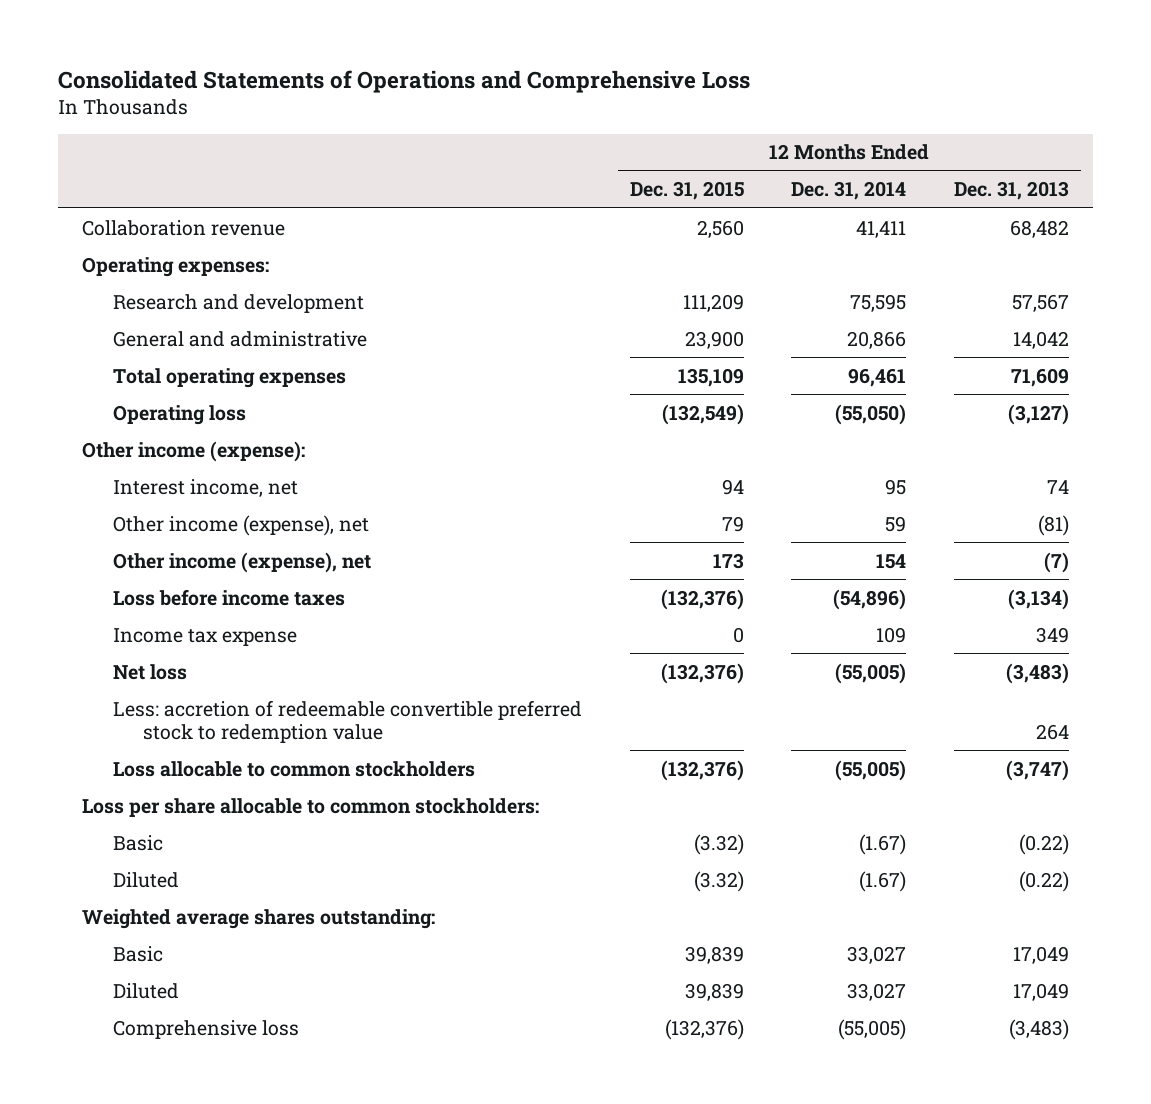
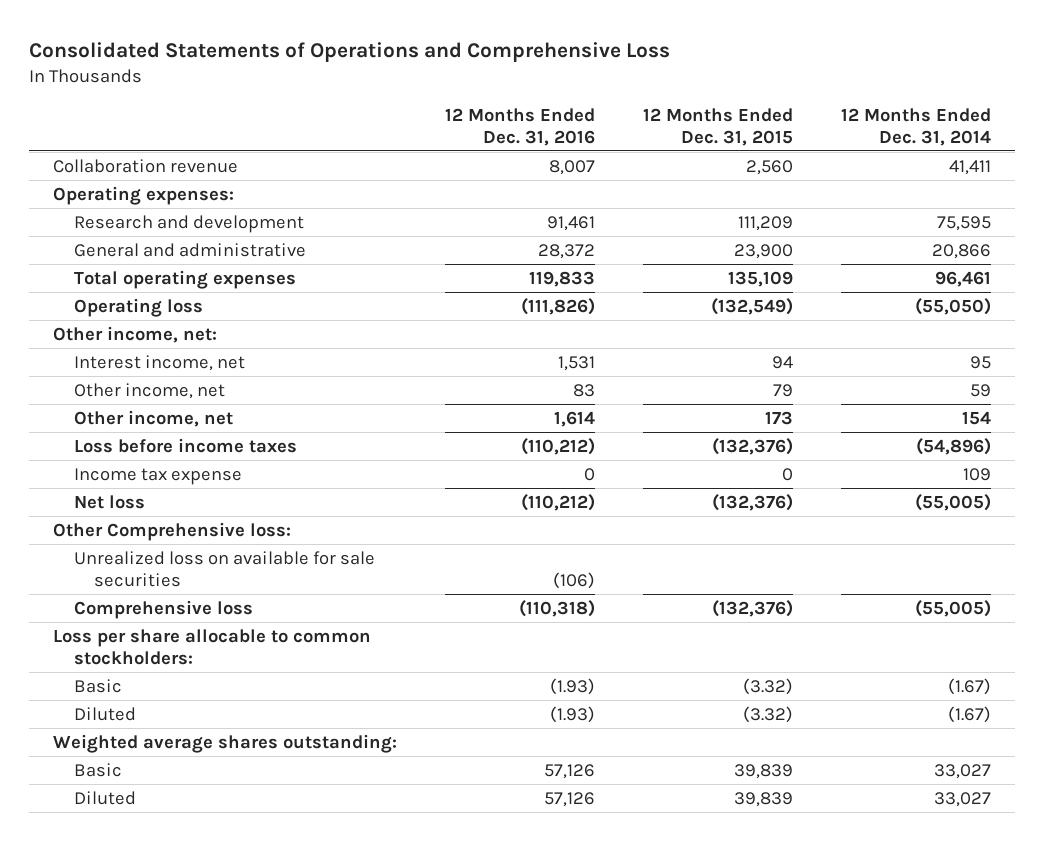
[954,181,1070,201] Dec. 31, 2013 -> none
none -> [444,107,595,146] 12 Months Ended Dec. 31, 2016
[81,440,305,462] Other income (expense): -> [52,325,217,343] Other income, net:
[112,514,369,536] Other income (expense), net -> [73,382,225,399] Other income, net
[112,551,371,573] Other income (expense), net -> [73,409,233,427] Other income, net
[112,699,582,743] Less: accretion of redeemable convertible preferred stock to redemption value -> none
[112,760,475,777] Loss allocable to common stockholders -> none
none -> [52,521,291,541] Other Comprehensive loss:
none -> [73,550,375,587] Unrealized loss on available for sale securities
[112,1019,299,1039] Comprehensive loss -> [73,599,253,619] Comprehensive loss

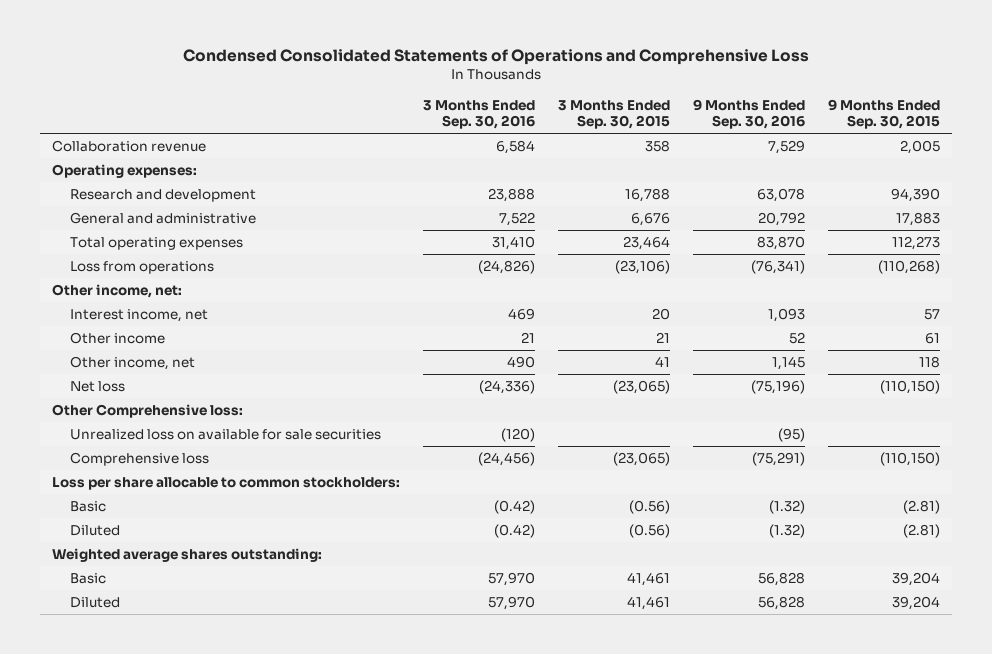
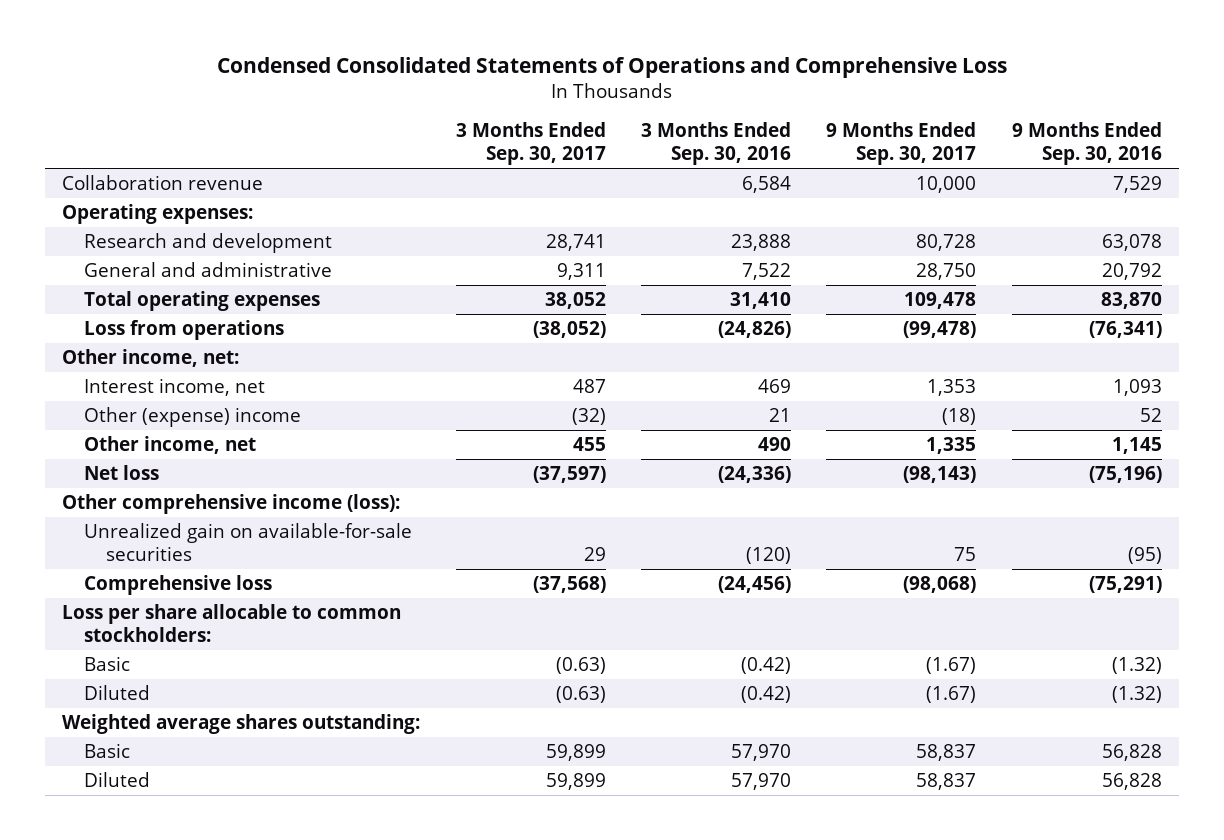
[557,99,670,130] 3 Months Ended Sep. 30, 2015 -> none
[828,98,941,130] 9 Months Ended Sep. 30, 2015 -> none
none -> [455,121,606,165] 3 Months Ended Sep. 30, 2017
none -> [826,121,977,165] 9 Months Ended Sep. 30, 2017
[70,331,166,344] Other income -> [83,407,301,428] Other (expense) income
[51,403,243,418] Other Comprehensive loss: -> [62,494,401,515] Other comprehensive income (loss):
[70,428,382,440] Unrealized loss on available for sale securities -> [83,523,412,562] Unrealized gain on available-for-sale securities

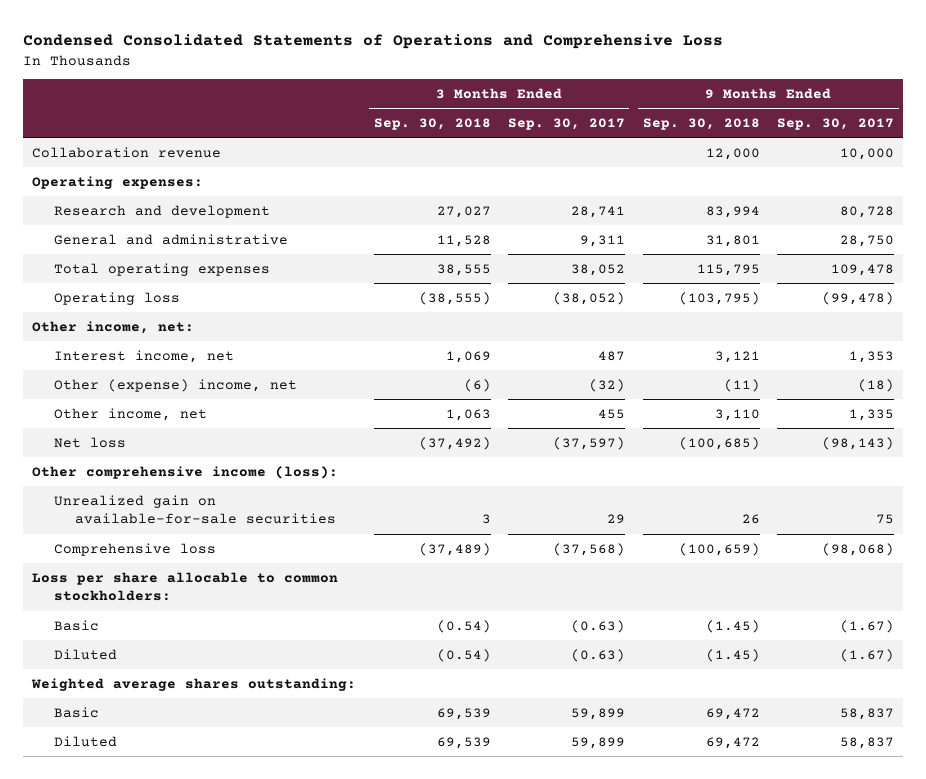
[640,121,791,165] 3 Months Ended Sep. 30, 2016 -> none
[1011,121,1162,165] 9 Months Ended Sep. 30, 2016 -> none
none -> [373,117,491,130] Sep. 30, 2018
none -> [642,117,760,130] Sep. 30, 2018
[83,320,284,341] Loss from operations -> [53,291,180,305] Operating loss
[83,407,301,428] Other (expense) income -> [53,378,297,392] Other (expense) income, net

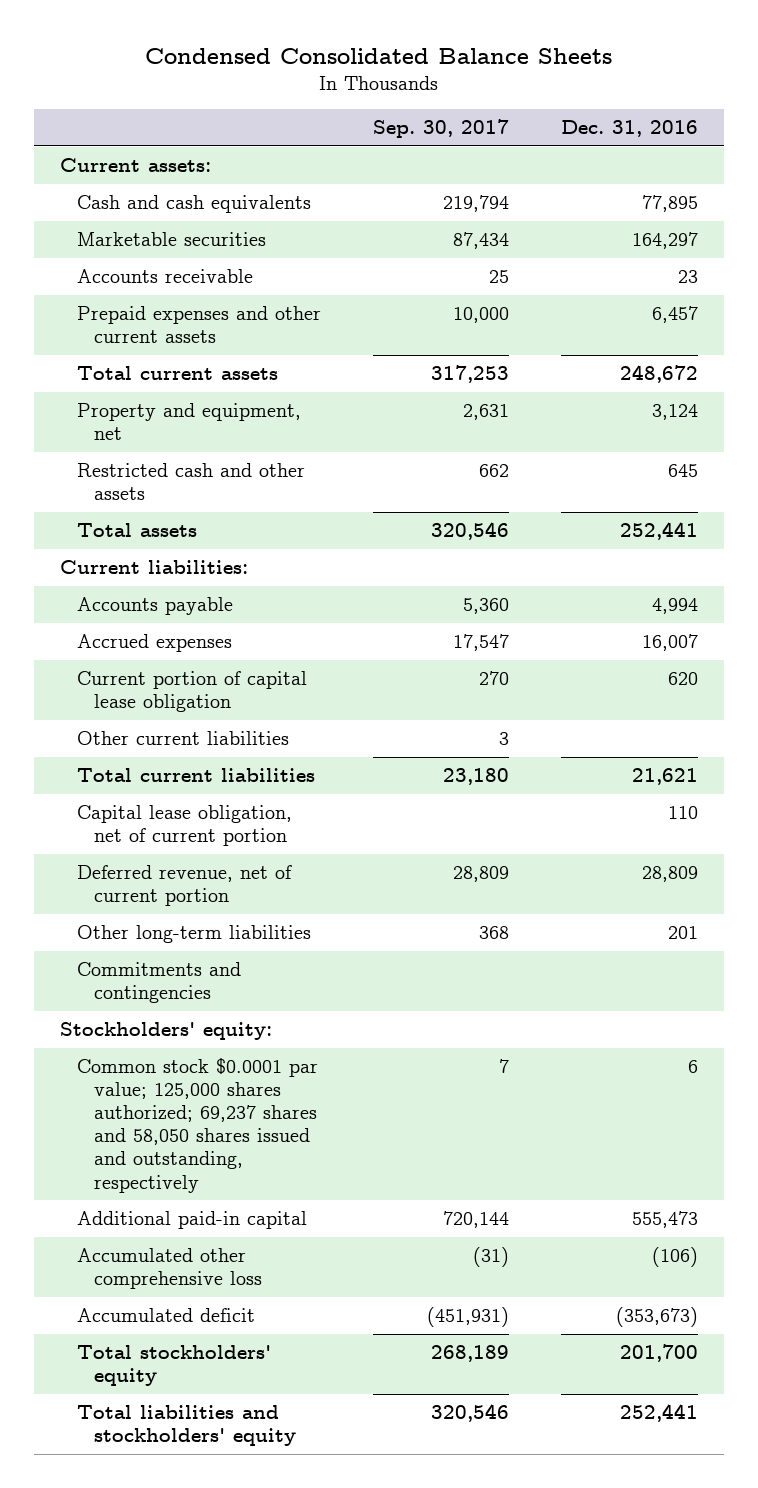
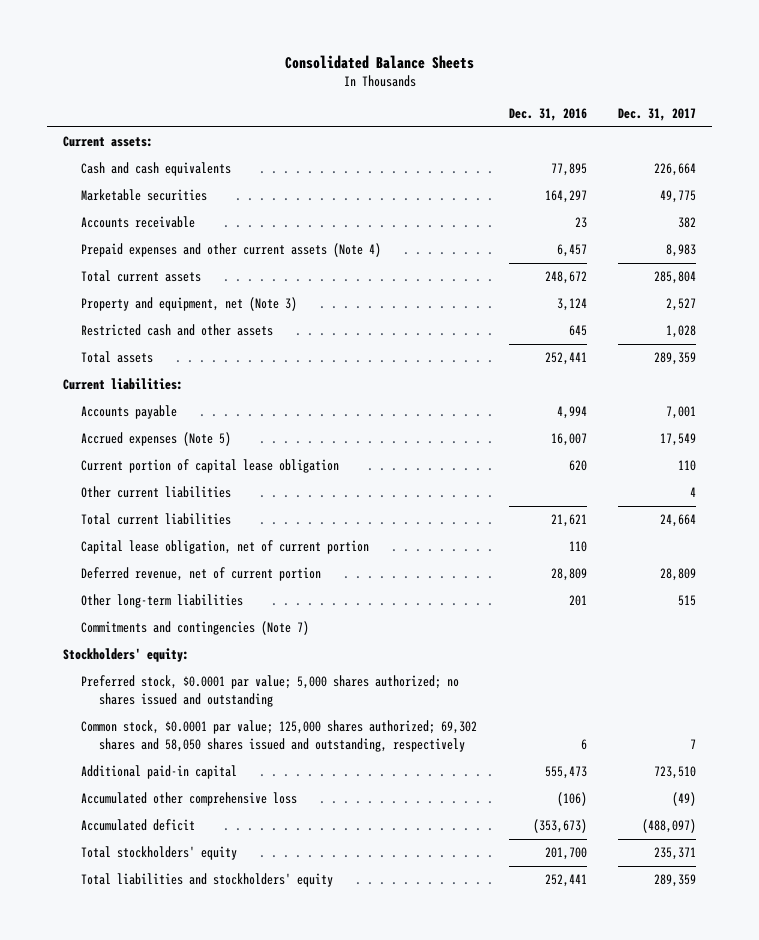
[144,47,612,64] Condensed Consolidated Balance Sheets -> [284,55,474,70] Consolidated Balance Sheets
[372,119,509,139] Sep. 30, 2017 -> none
none -> [618,108,697,122] Dec. 31, 2017
[76,305,321,344] Prepaid expenses and other current assets -> [80,243,381,258] Prepaid expenses and other current assets (Note 4)
[76,402,301,441] Property and equipment, net -> [80,297,297,312] Property and equipment, net (Note 3)
[76,633,232,652] Accrued expenses -> [80,432,231,447] Accrued expenses (Note 5)
[76,961,241,1004] Commitments and contingencies -> [80,621,309,636] Commitments and contingencies (Note 7)
none -> [80,675,459,707] Preferred stock, $0.0001 par value; 5,000 shares authorized; no shares issued and outstanding
[76,1057,318,1193] Common stock $0.0001 par value; 125,000 shares authorized; 69,237 shares and 58,050 shares issued and outstanding, respectively -> [80,720,477,752] Common stock, $0.0001 par value; 125,000 shares authorized; 69,302 shares and 58,050 shares issued and outstanding, respectively

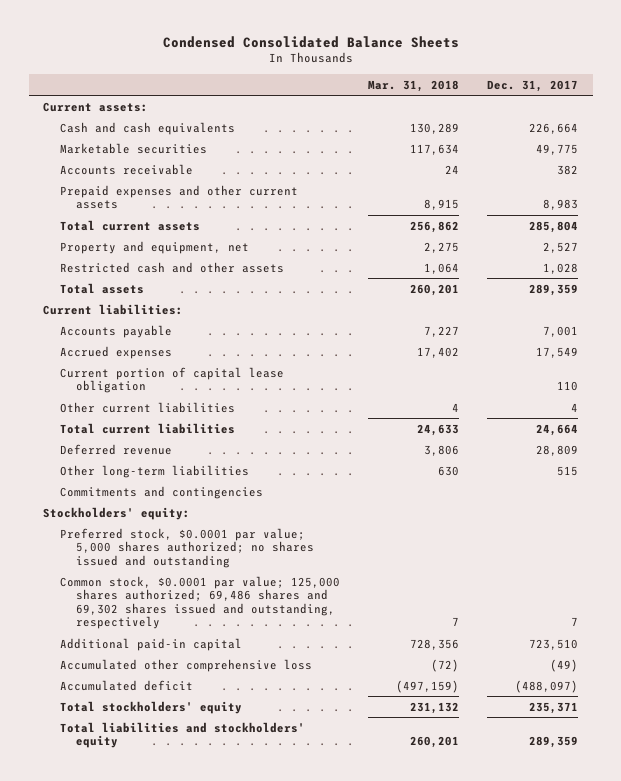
[284,55,474,70] Consolidated Balance Sheets -> [162,35,459,48] Condensed Consolidated Balance Sheets
[508,108,587,122] Dec. 31, 2016 -> none
none -> [368,79,460,92] Mar. 31, 2018
[80,243,381,258] Prepaid expenses and other current assets (Note 4) -> [59,184,298,210] Prepaid expenses and other current assets
[80,297,297,312] Property and equipment, net (Note 3) -> [59,240,249,254] Property and equipment, net
[80,432,231,447] Accrued expenses (Note 5) -> [59,345,172,359] Accrued expenses
[80,540,369,555] Capital lease obligation, net of current portion -> none
[80,567,321,582] Deferred revenue, net of current portion -> [59,443,172,455] Deferred revenue
[80,621,309,636] Commitments and contingencies (Note 7) -> [59,485,263,499] Commitments and contingencies
[80,720,477,752] Common stock, $0.0001 par value; 125,000 shares authorized; 69,302 shares and 58,050 shares issued and outstanding, respectively -> [59,575,340,630] Common stock, $0.0001 par value; 125,000 shares authorized; 69,486 shares and 69,302 shares issued and outstanding, respectively

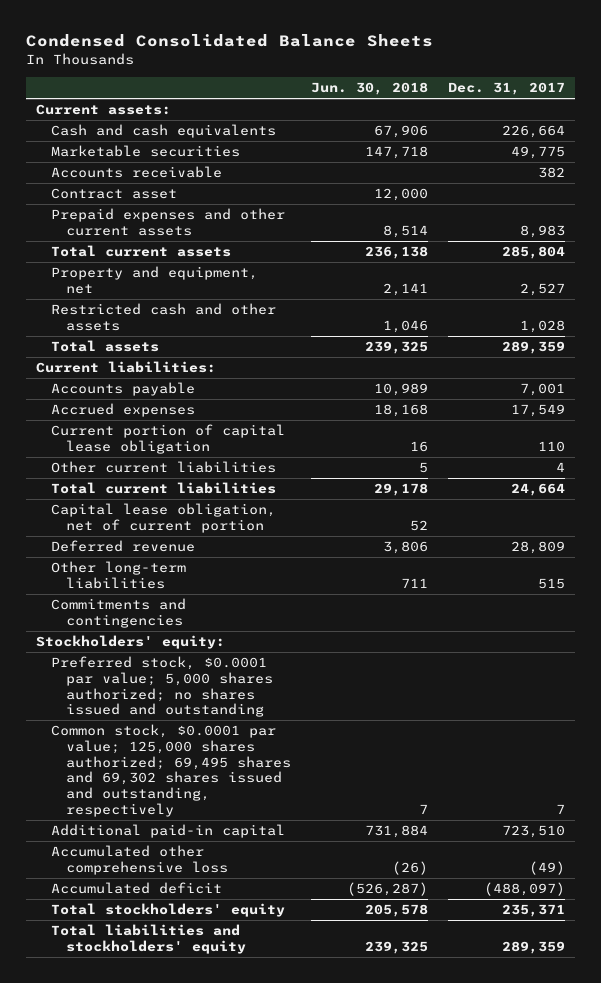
[368,79,460,92] Mar. 31, 2018 -> none
none -> [311,82,429,96] Jun. 30, 2018
none -> [51,188,178,200] Contract asset
none -> [51,503,277,533] Capital lease obligation, net of current portion
[59,575,340,630] Common stock, $0.0001 par value; 125,000 shares authorized; 69,486 shares and 69,302 shares issued and outstanding, respectively -> [51,724,292,818] Common stock, $0.0001 par value; 125,000 shares authorized; 69,495 shares and 69,302 shares issued and outstanding, respectively

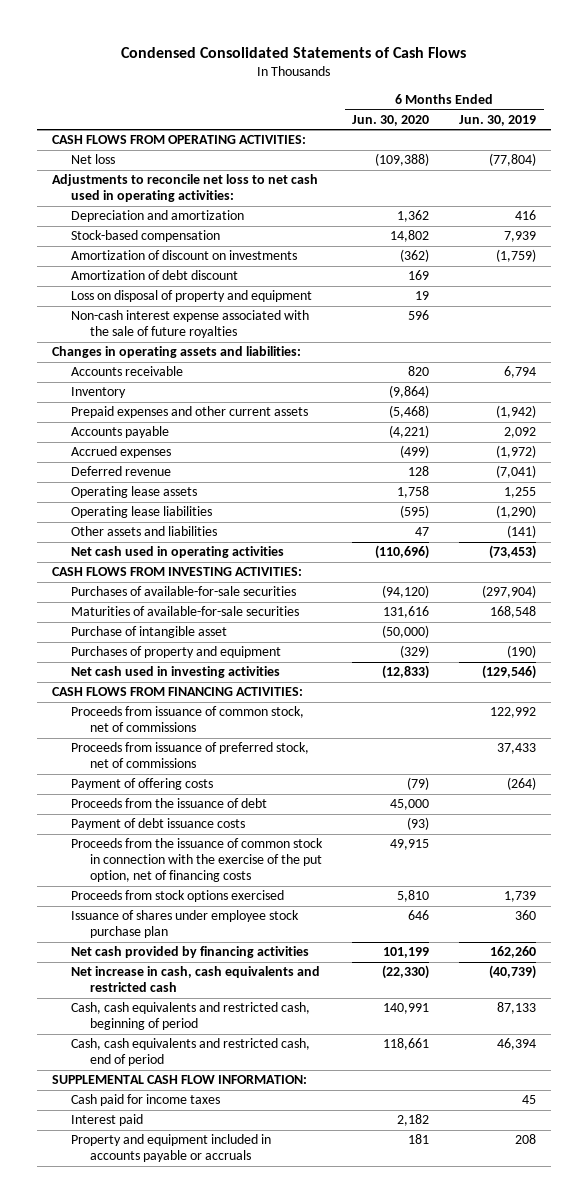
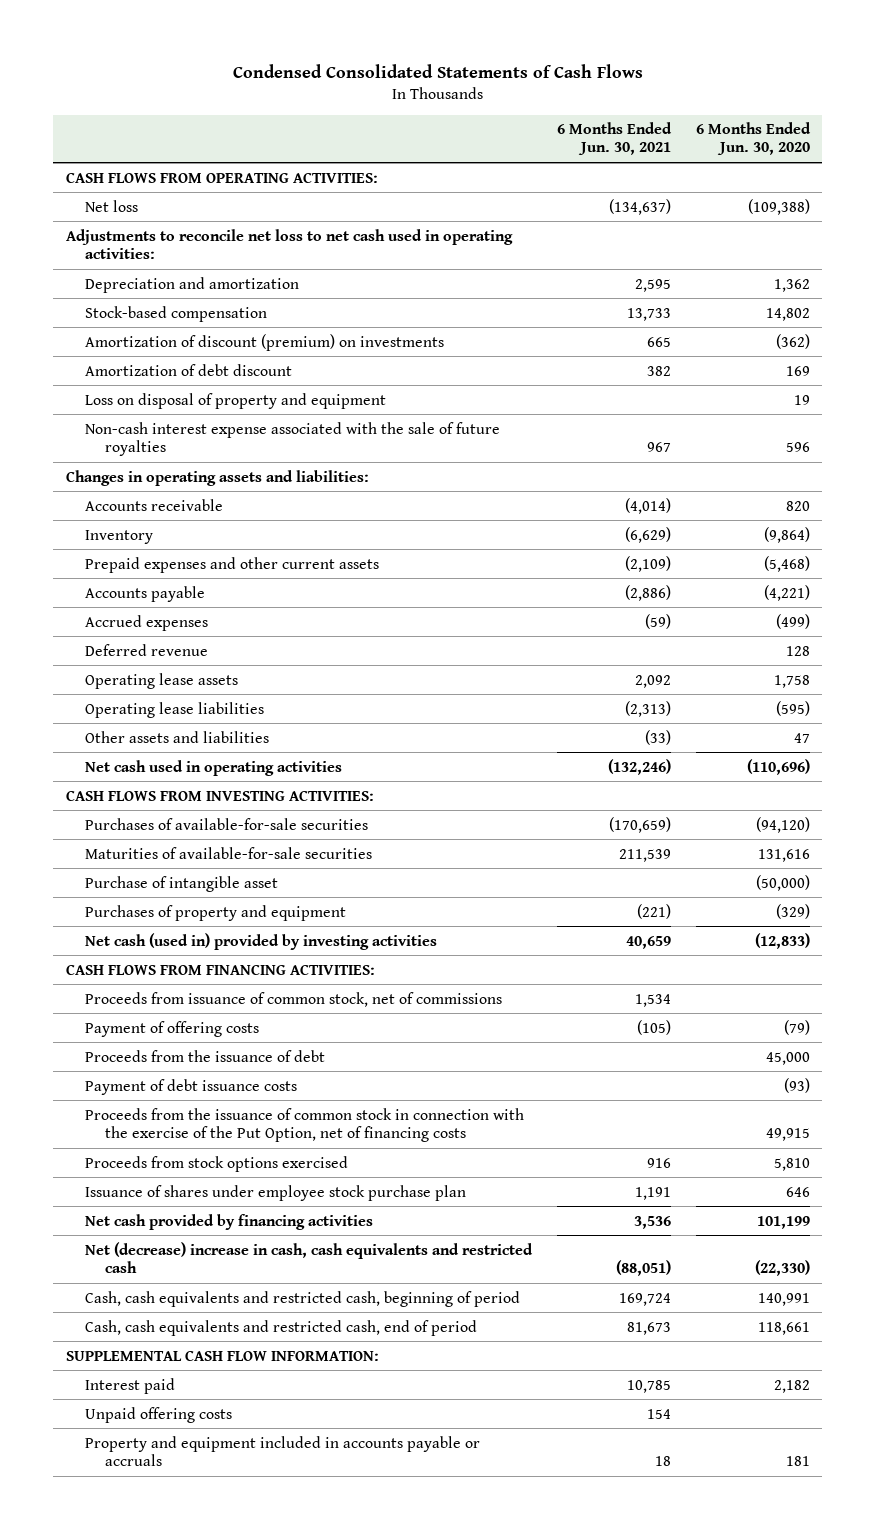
[459,114,537,126] Jun. 30, 2019 -> none
none -> [556,122,672,156] 6 Months Ended Jun. 30, 2021
[70,250,297,261] Amortization of discount on investments -> [85,333,445,351] Amortization of discount (premium) on investments
[70,666,280,679] Net cash used in investing activities -> [85,932,438,950] Net cash (used in) provided by investing activities
[70,742,309,769] Proceeds from issuance of preferred stock, net of commissions -> none
[70,838,323,883] Proceeds from the issuance of common stock in connection with the exercise of the put option, net of financing costs -> [85,1107,525,1142] Proceeds from the issuance of common stock in connection with the exercise of the Put Option, net of financing costs
[70,966,320,993] Net increase in cash, cash equivalents and restricted cash -> [85,1241,534,1273] Net (decrease) increase in cash, cash equivalents and restricted cash
[70,1094,220,1107] Cash paid for income taxes -> none
none -> [85,1406,233,1423] Unpaid offering costs

